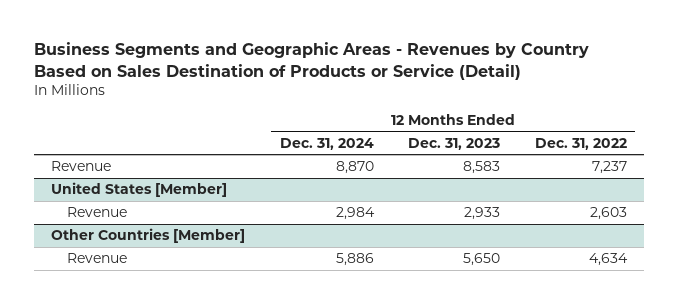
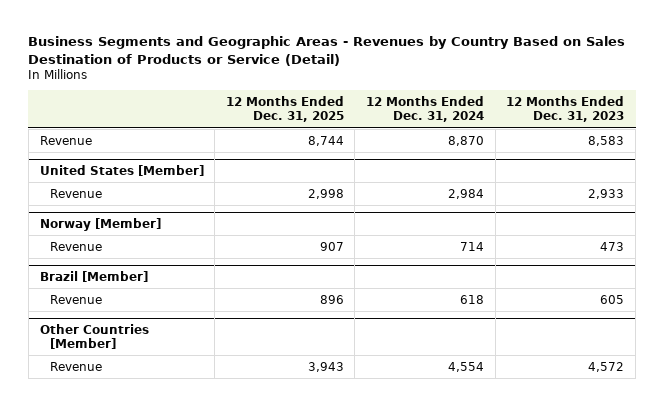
[534,137,627,150] Dec. 31, 2022 -> none
none -> [225,95,344,123] 12 Months Ended Dec. 31, 2025
none -> [39,217,161,231] Norway [Member]
none -> [49,241,102,251] Revenue
none -> [39,270,148,282] Brazil [Member]
none -> [49,294,102,304] Revenue
[335,253,374,267] 5,886 -> [448,361,485,372] 4,554
[463,253,501,267] 5,650 -> [588,361,625,372] 4,572

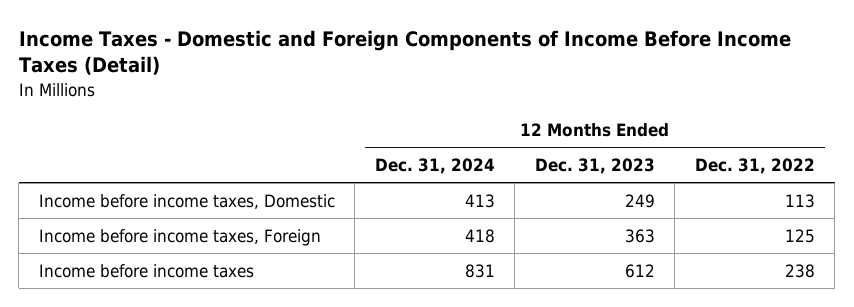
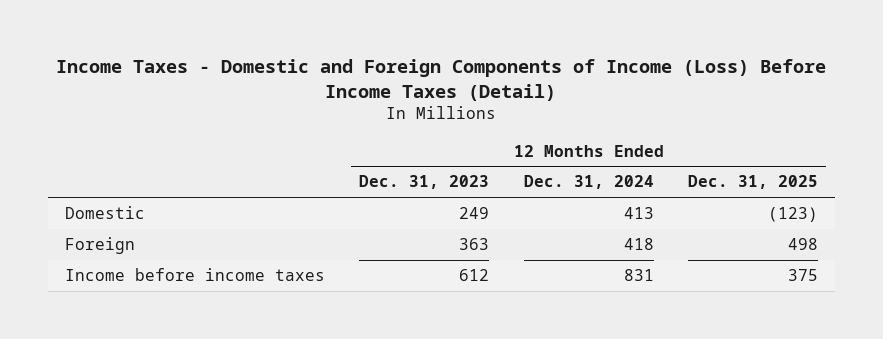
[18,29,791,76] Income Taxes - Domestic and Foreign Components of Income Before Income Taxes (Detail) -> [56,58,827,101] Income Taxes - Domestic and Foreign Components of Income (Loss) Before Income Taxes (Detail)
[694,158,815,175] Dec. 31, 2022 -> none
none -> [687,175,818,190] Dec. 31, 2025
[38,193,335,209] Income before income taxes, Domestic -> [65,206,146,220] Domestic
[38,228,321,246] Income before income taxes, Foreign -> [65,237,136,255] Foreign

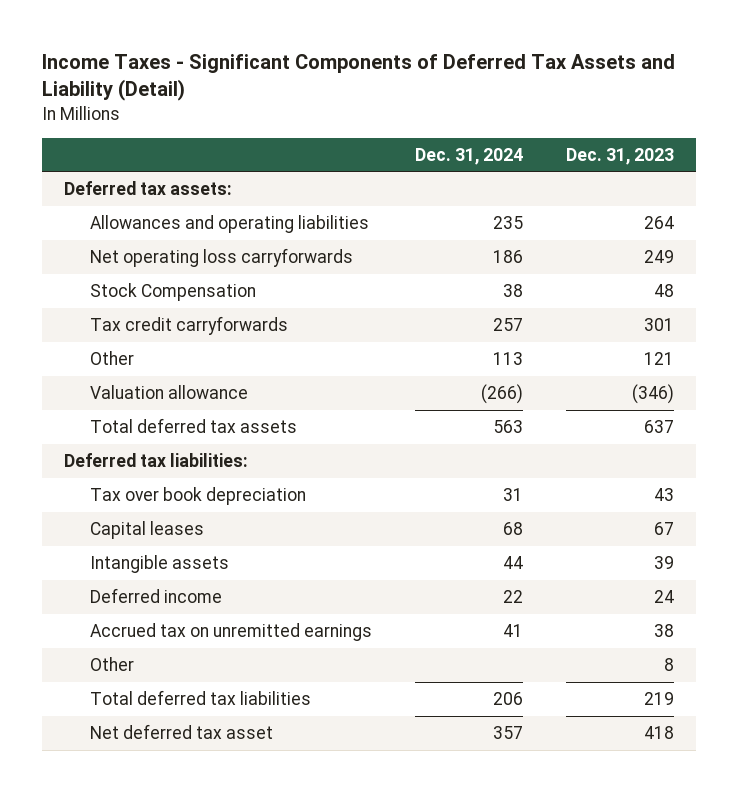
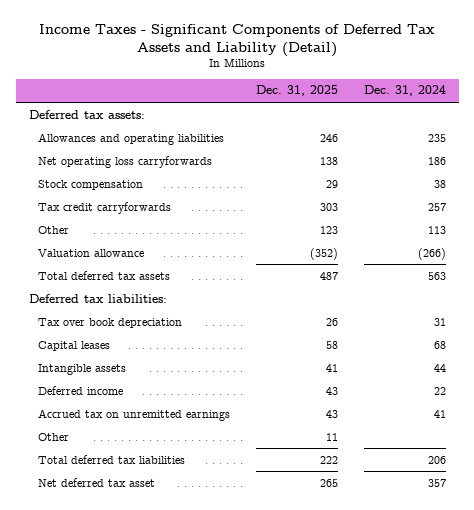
[566,147,675,165] Dec. 31, 2023 -> none
none -> [255,85,338,97] Dec. 31, 2025
[89,283,256,302] Stock Compensation -> [37,179,143,190] Stock compensation

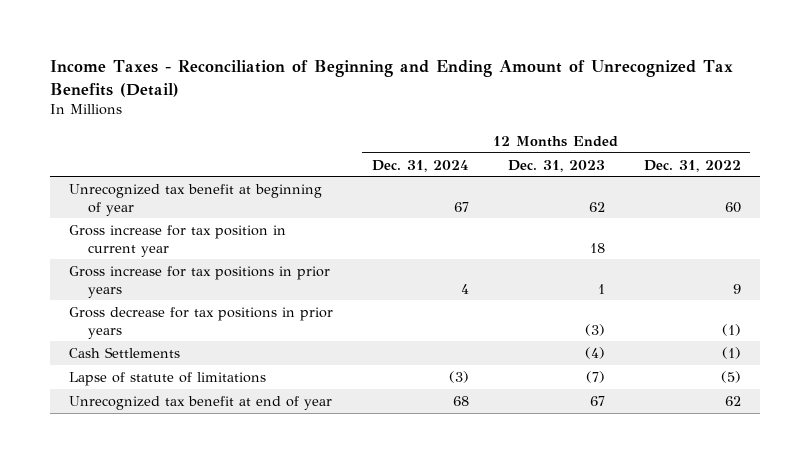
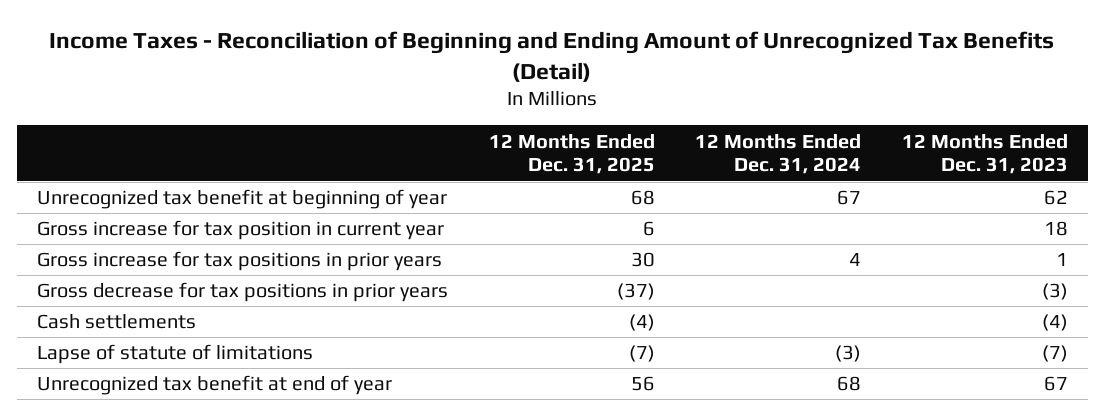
[643,159,741,172] Dec. 31, 2022 -> none
none -> [488,133,655,175] 12 Months Ended Dec. 31, 2025
[69,346,181,358] Cash Settlements -> [36,314,196,330] Cash settlements

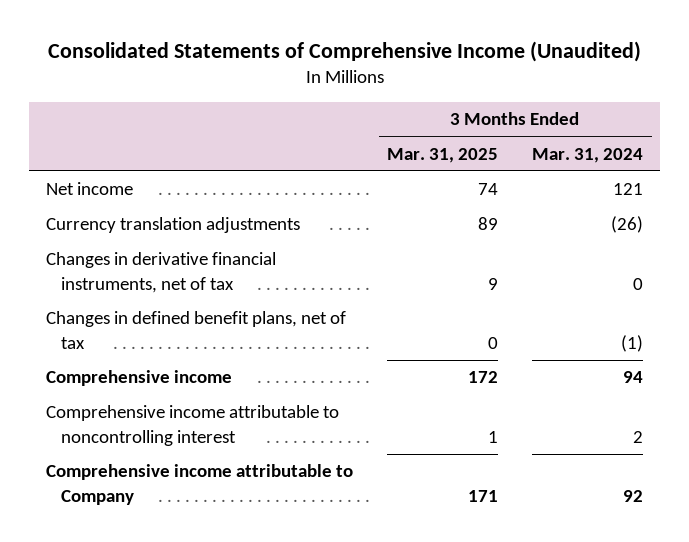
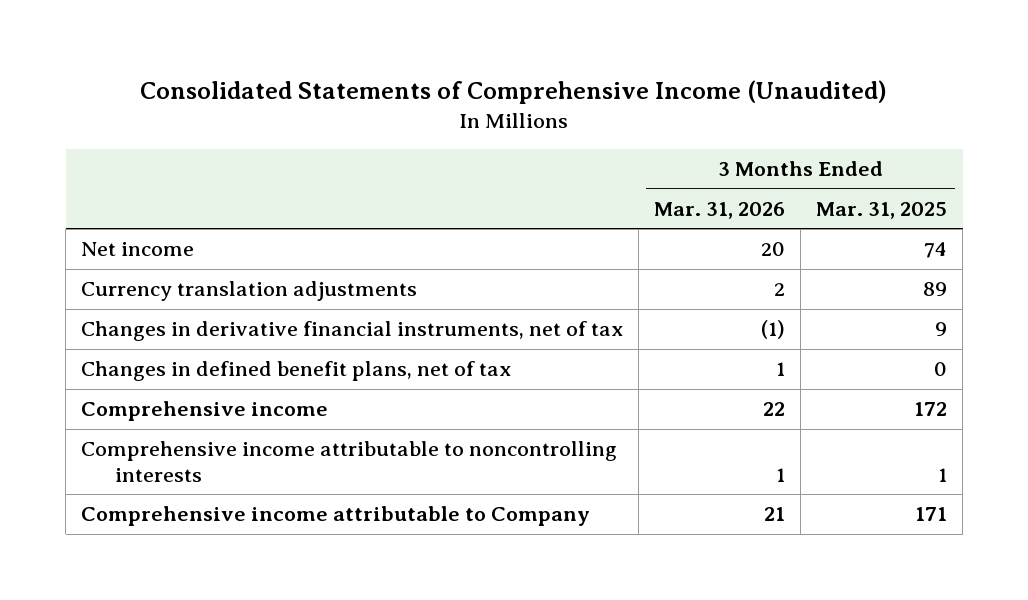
[532,147,644,163] Mar. 31, 2024 -> none
none -> [654,201,786,219] Mar. 31, 2026
[45,405,339,446] Comprehensive income attributable to noncontrolling interest -> [81,441,618,482] Comprehensive income attributable to noncontrolling interests

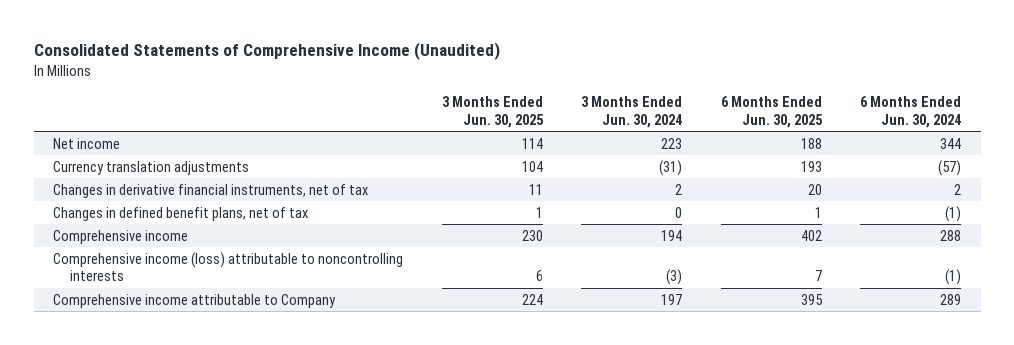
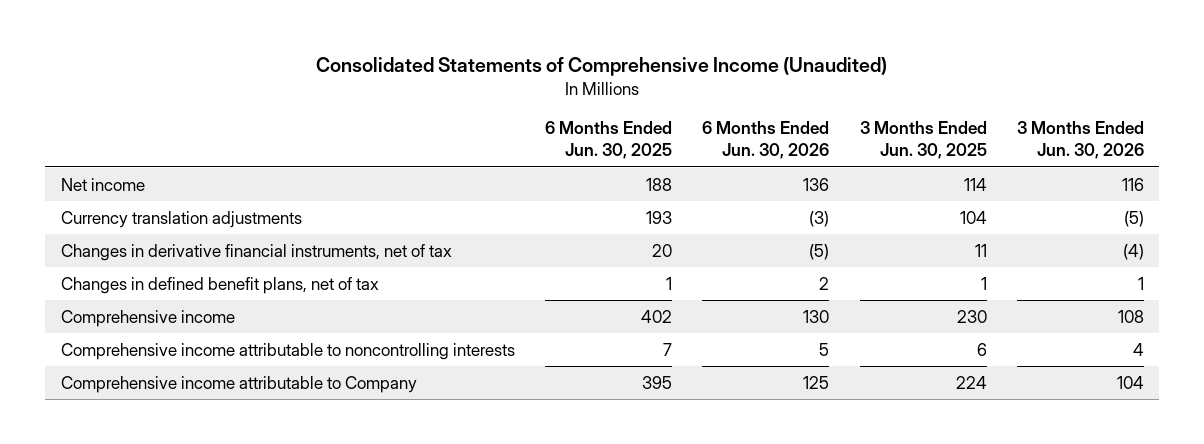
[581,96,683,128] 3 Months Ended Jun. 30, 2024 -> none
[860,96,962,128] 6 Months Ended Jun. 30, 2024 -> none
none -> [702,121,830,160] 6 Months Ended Jun. 30, 2026
none -> [1016,121,1144,160] 3 Months Ended Jun. 30, 2026
[52,251,403,282] Comprehensive income (loss) attributable to noncontrolling interests -> [60,342,515,360] Comprehensive income attributable to noncontrolling interests

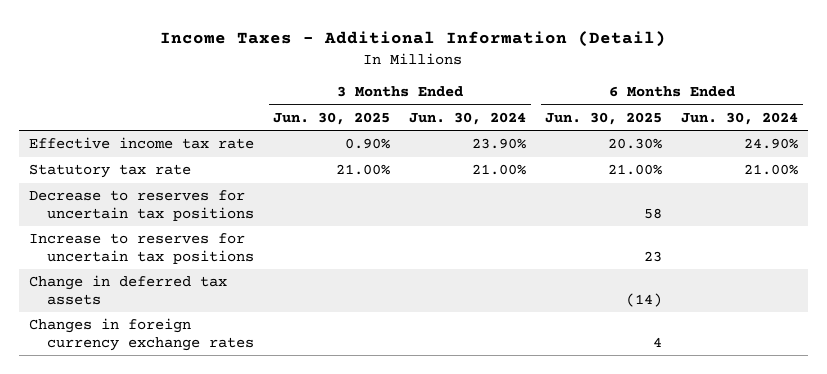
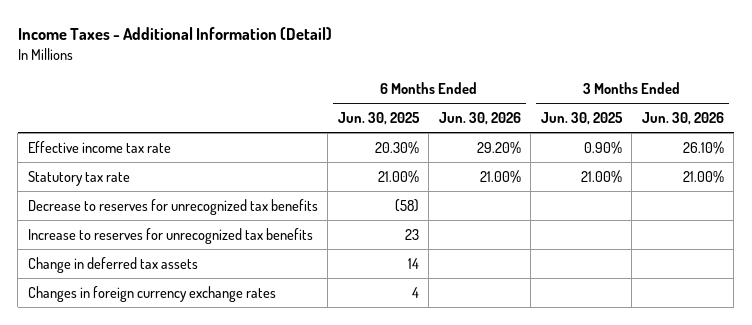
[409,112,527,126] Jun. 30, 2024 -> none
[681,112,799,126] Jun. 30, 2024 -> none
none -> [438,112,521,126] Jun. 30, 2026
none -> [641,112,724,126] Jun. 30, 2026
[28,190,255,222] Decrease to reserves for uncertain tax positions -> [27,198,318,215] Decrease to reserves for unrecognized tax benefits
[644,208,663,220] 58 -> [394,198,419,212] (58)
[28,233,255,265] Increase to reserves for uncertain tax positions -> [27,227,313,244] Increase to reserves for unrecognized tax benefits
[626,293,663,308] (14) -> [407,257,419,269] 14

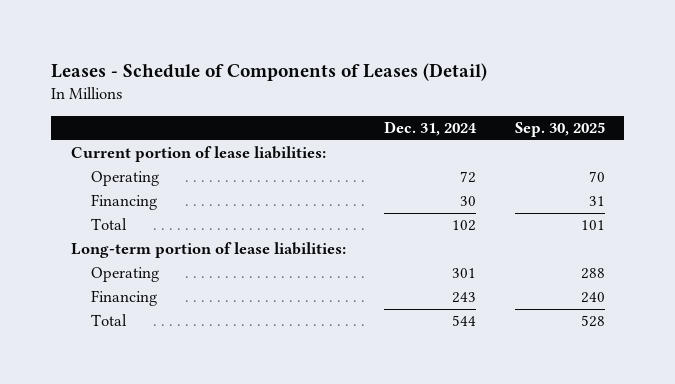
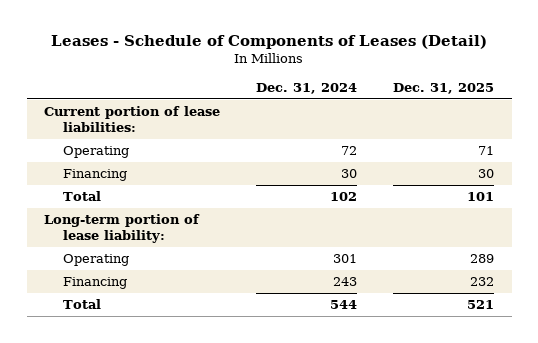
[514,122,605,138] Sep. 30, 2025 -> none
none -> [392,82,494,94] Dec. 31, 2025
[70,242,346,259] Long-term portion of lease liabilities: -> [44,214,201,244] Long-term portion of lease liability:

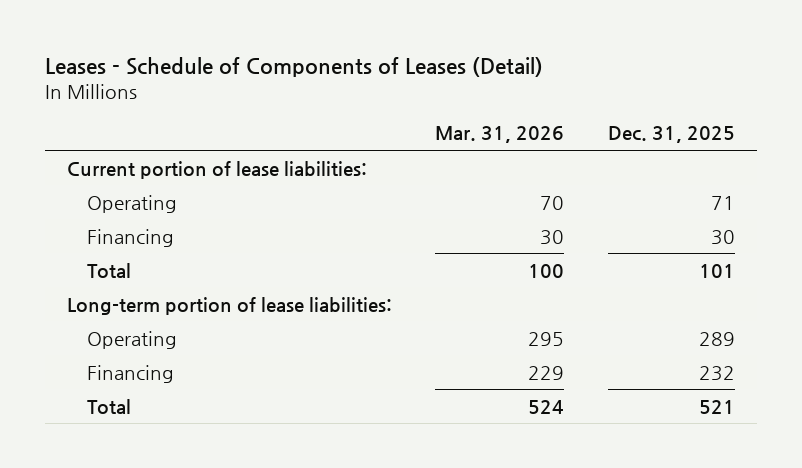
[256,82,358,94] Dec. 31, 2024 -> none
none -> [435,126,565,144] Mar. 31, 2026
[44,214,201,244] Long-term portion of lease liability: -> [66,296,392,315] Long-term portion of lease liabilities:

